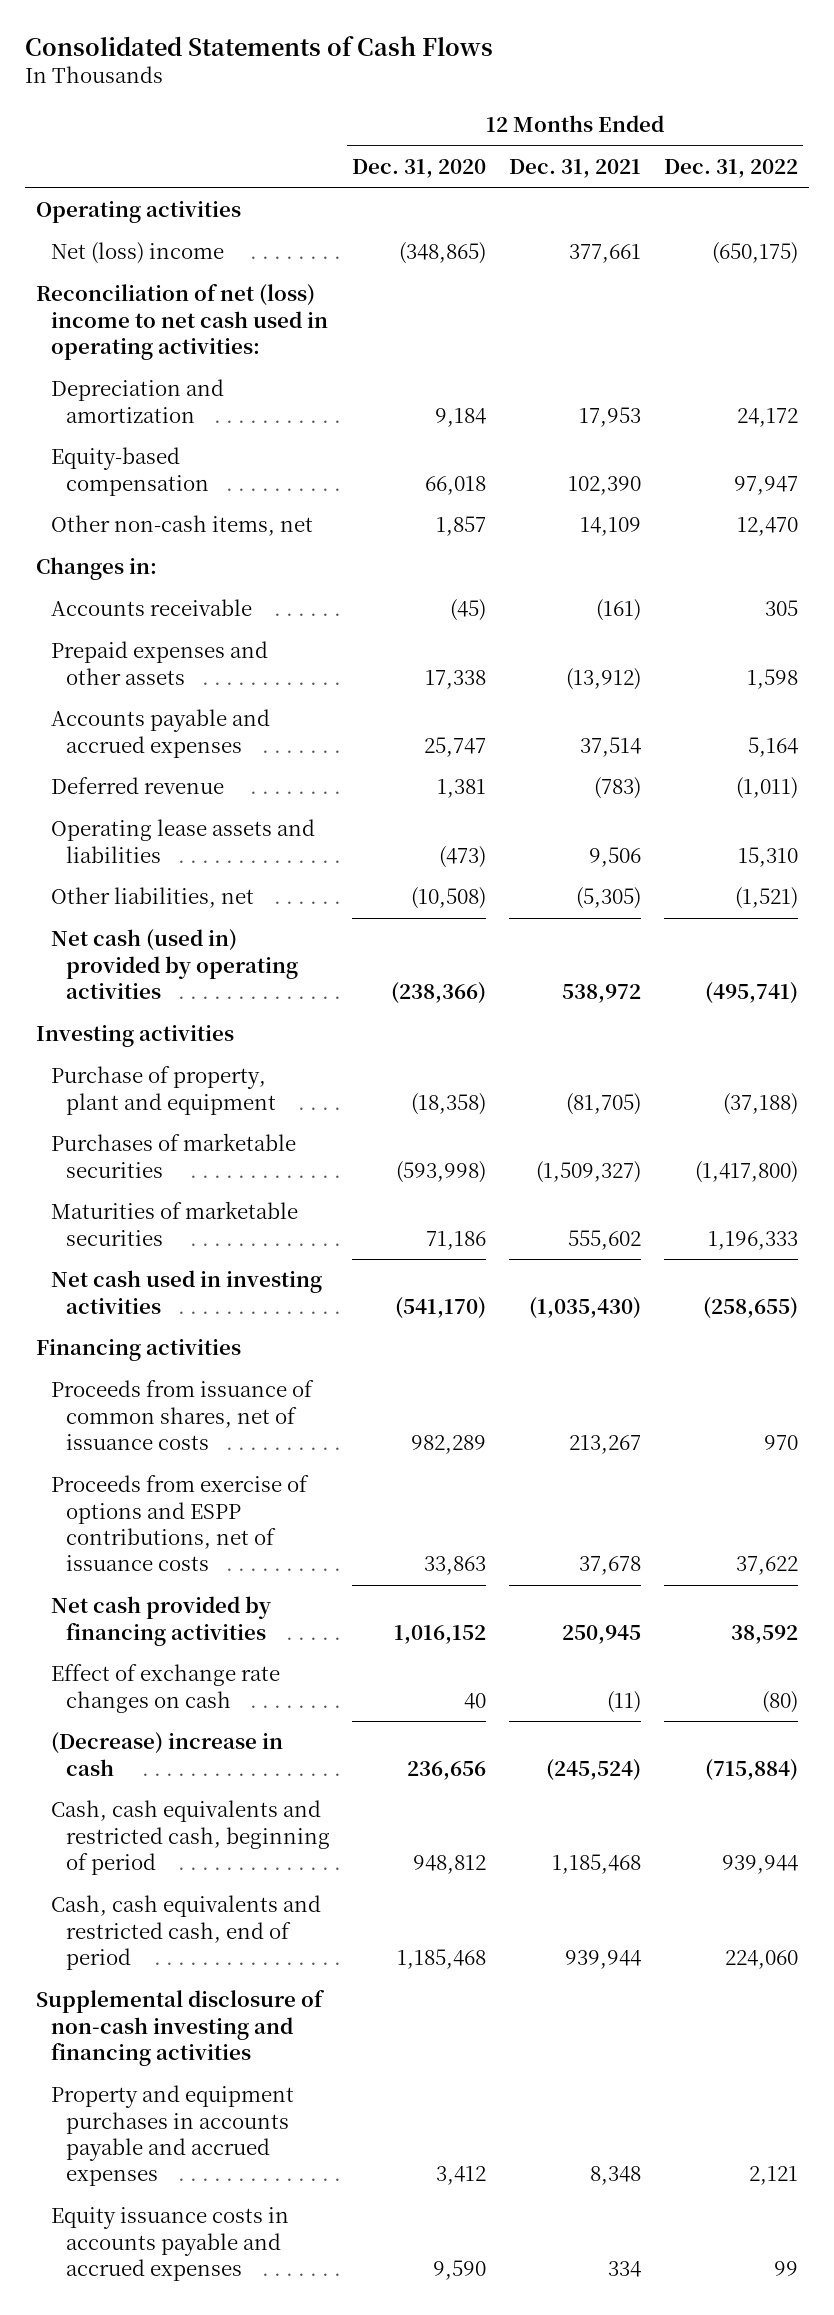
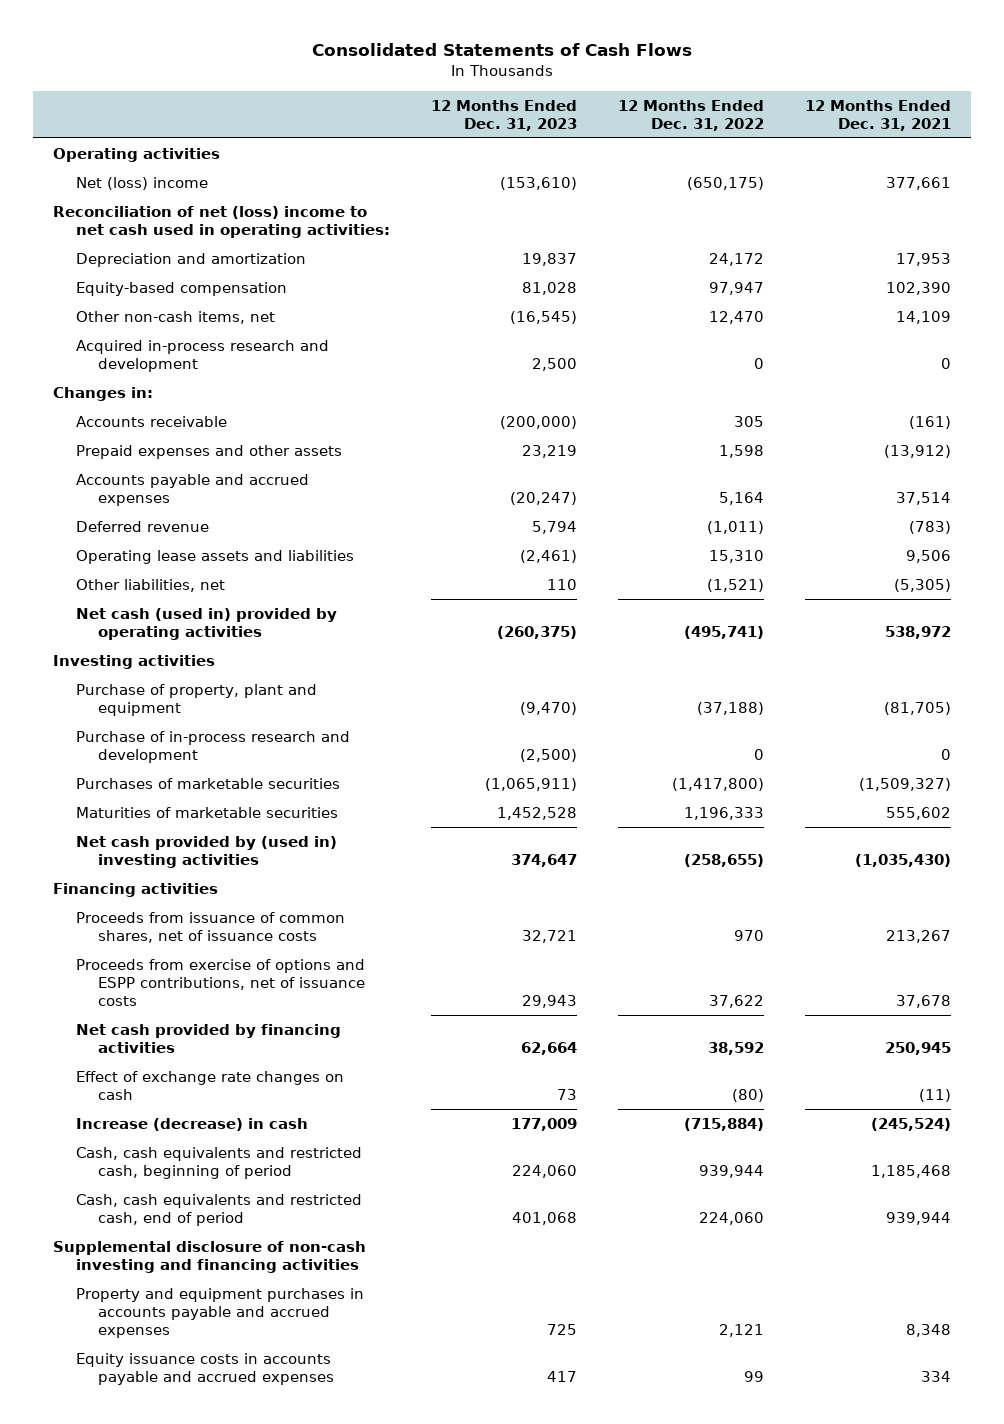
[352,159,487,179] Dec. 31, 2020 -> none
none -> [430,99,577,131] 12 Months Ended Dec. 31, 2023
none -> [75,339,329,372] Acquired in-process research and development
none -> [75,730,350,763] Purchase of in-process research and development
[50,1270,322,1314] Net cash used in investing activities -> [75,835,337,868] Net cash provided by (used in) investing activities
[50,1732,283,1776] (Decrease) increase in cash -> [75,1117,308,1131] Increase (decrease) in cash

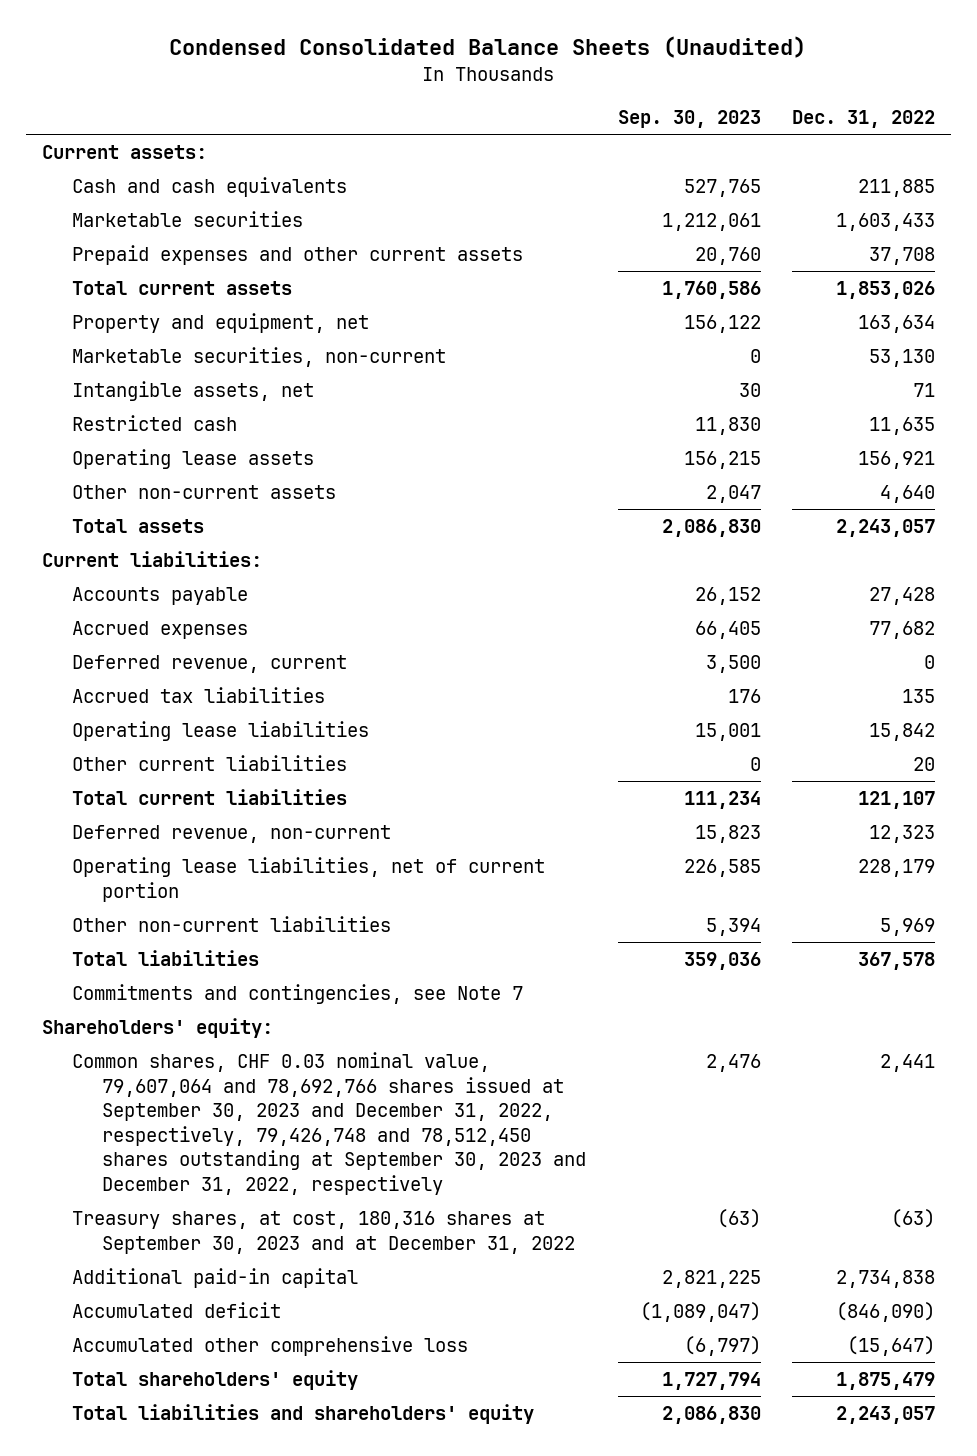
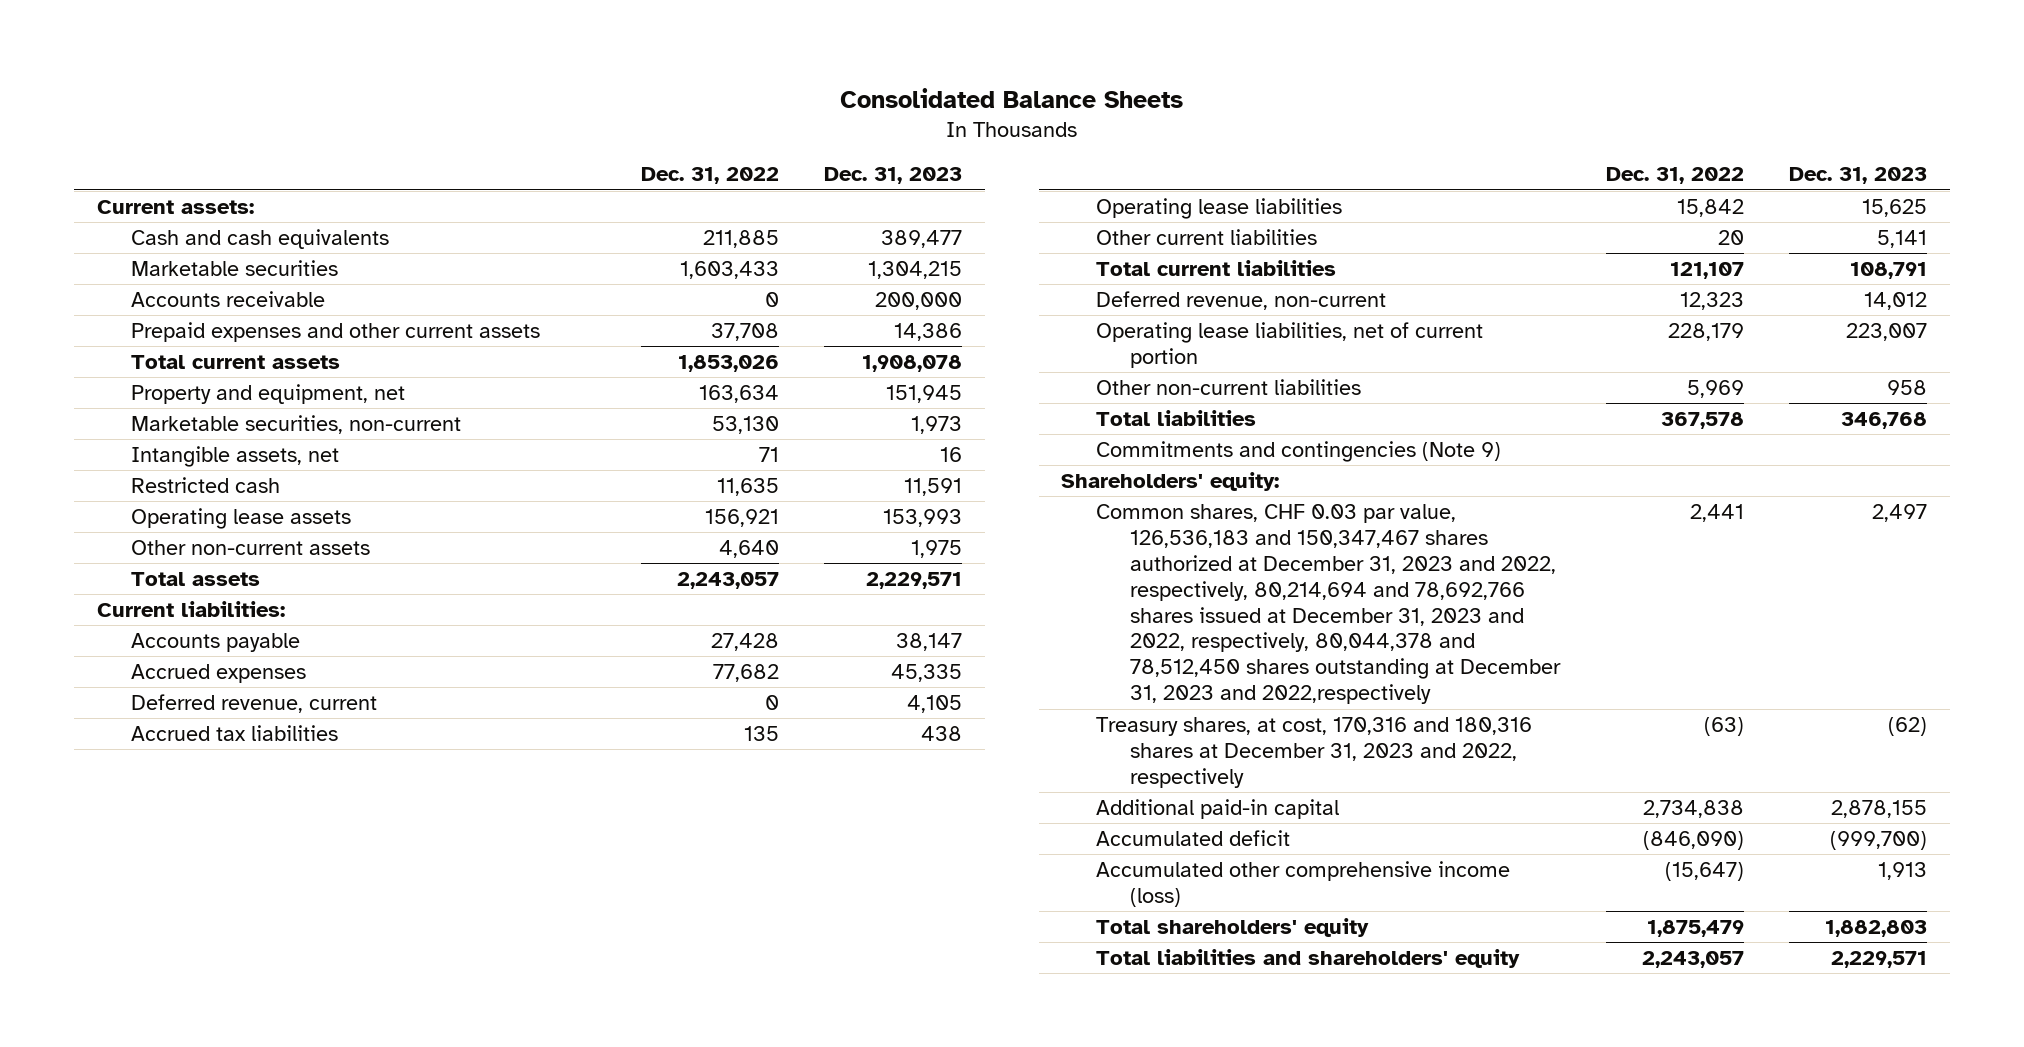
[169,36,807,59] Condensed Consolidated Balance Sheets (Unaudited) -> [839,87,1183,108] Consolidated Balance Sheets
[617,109,761,128] Sep. 30, 2023 -> none
none -> [824,167,963,185] Dec. 31, 2023
none -> [131,290,326,307] Accounts receivable
[71,984,523,1005] Commitments and contingencies, see Note 7 -> [1095,440,1501,462] Commitments and contingencies (Note 9)
[71,1052,587,1195] Common shares, CHF 0.03 nominal value, 79,607,064 and 78,692,766 shares issued at September 30, 2023 and December 31, 2022, respectively, 79,426,748 and 78,512,450 shares outstanding at September 30, 2023 and December 31, 2022, respectively -> [1095,503,1562,705] Common shares, CHF 0.03 par value, 126,536,183 and 150,347,467 shares authorized at December 31, 2023 and 2022, respectively, 80,214,694 and 78,692,766 shares issued at December 31, 2023 and 2022, respectively, 80,044,378 and 78,512,450 shares outstanding at December 31, 2023 and 2022,respectively
[71,1211,576,1254] Treasury shares, at cost, 180,316 shares at September 30, 2023 and at December 31, 2022 -> [1095,716,1532,788] Treasury shares, at cost, 170,316 and 180,316 shares at December 31, 2023 and 2022, respectively
[71,1336,468,1357] Accumulated other comprehensive loss -> [1095,860,1510,907] Accumulated other comprehensive income (loss)

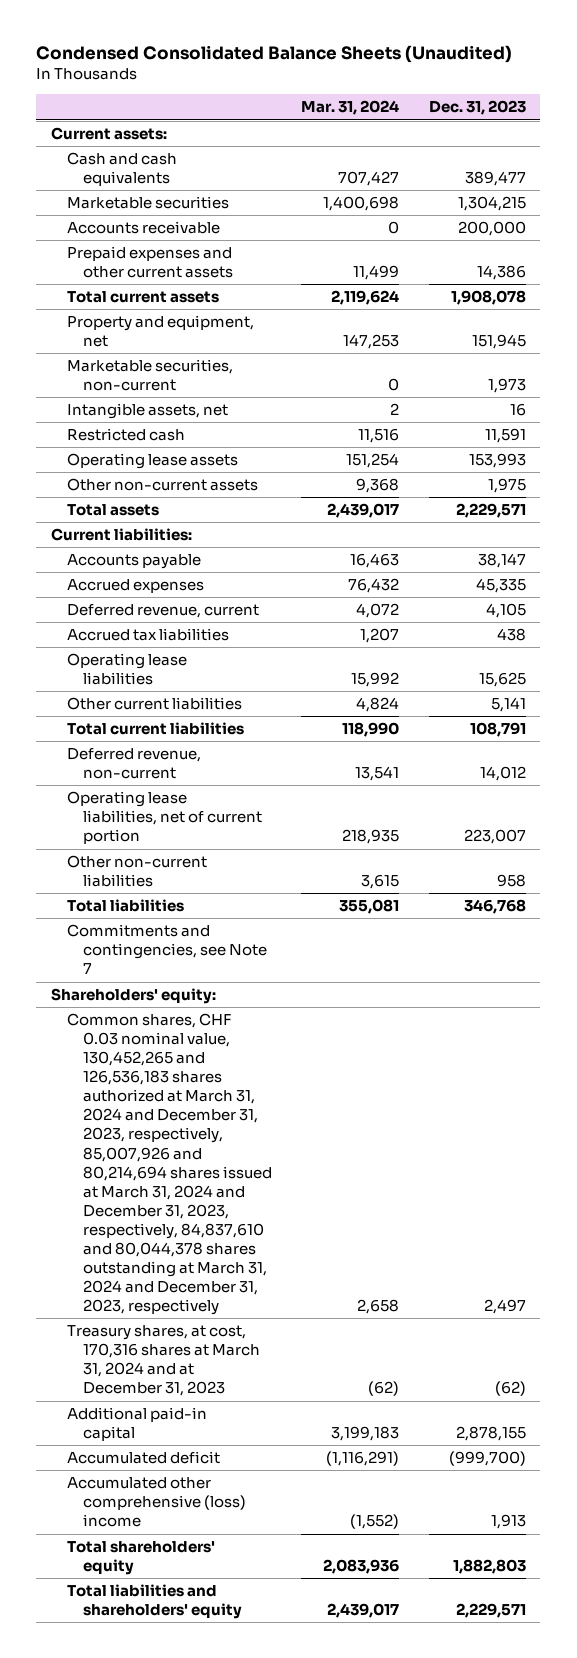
[839,87,1183,108] Consolidated Balance Sheets -> [36,45,513,64] Condensed Consolidated Balance Sheets (Unaudited)
[640,167,779,185] Dec. 31, 2022 -> none
none -> [301,100,400,116] Mar. 31, 2024
[1095,440,1501,462] Commitments and contingencies (Note 9) -> [67,924,268,975] Commitments and contingencies, see Note 7
[1095,503,1562,705] Common shares, CHF 0.03 par value, 126,536,183 and 150,347,467 shares authorized at December 31, 2023 and 2022, respectively, 80,214,694 and 78,692,766 shares issued at December 31, 2023 and 2022, respectively, 80,044,378 and 78,512,450 shares outstanding at December 31, 2023 and 2022,respectively -> [67,1013,273,1316] Common shares, CHF 0.03 nominal value, 130,452,265 and 126,536,183 shares authorized at March 31, 2024 and December 31, 2023, respectively, 85,007,926 and 80,214,694 shares issued at March 31, 2024 and December 31, 2023, respectively, 84,837,610 and 80,044,378 shares outstanding at March 31, 2024 and December 31, 2023, respectively
[1095,716,1532,788] Treasury shares, at cost, 170,316 and 180,316 shares at December 31, 2023 and 2022, respectively -> [67,1325,261,1397] Treasury shares, at cost, 170,316 shares at March 31, 2024 and at December 31, 2023
[1095,860,1510,907] Accumulated other comprehensive income (loss) -> [67,1477,247,1528] Accumulated other comprehensive (loss) income

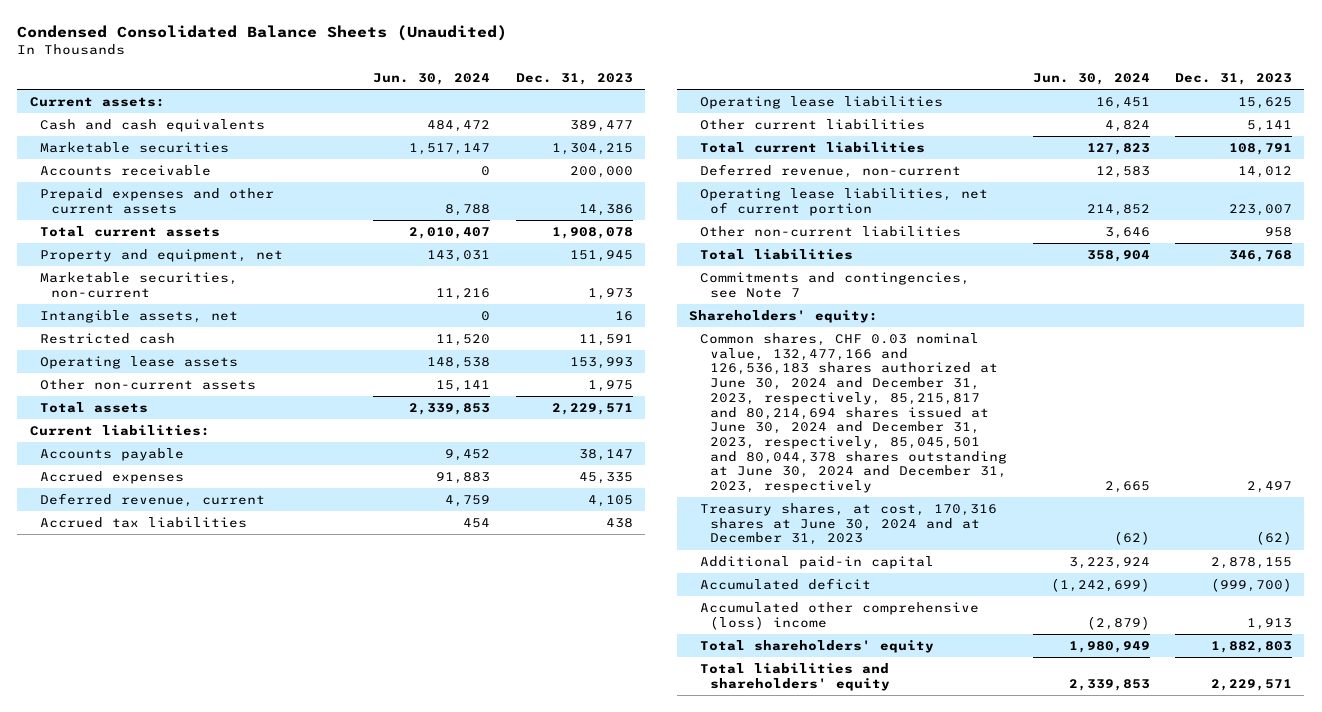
[301,100,400,116] Mar. 31, 2024 -> none
none -> [373,73,491,86] Jun. 30, 2024
[67,1013,273,1316] Common shares, CHF 0.03 nominal value, 130,452,265 and 126,536,183 shares authorized at March 31, 2024 and December 31, 2023, respectively, 85,007,926 and 80,214,694 shares issued at March 31, 2024 and December 31, 2023, respectively, 84,837,610 and 80,044,378 shares outstanding at March 31, 2024 and December 31, 2023, respectively -> [699,332,1008,494] Common shares, CHF 0.03 nominal value, 132,477,166 and 126,536,183 shares authorized at June 30, 2024 and December 31, 2023, respectively, 85,215,817 and 80,214,694 shares issued at June 30, 2024 and December 31, 2023, respectively, 85,045,501 and 80,044,378 shares outstanding at June 30, 2024 and December 31, 2023, respectively
[67,1325,261,1397] Treasury shares, at cost, 170,316 shares at March 31, 2024 and at December 31, 2023 -> [699,502,997,546] Treasury shares, at cost, 170,316 shares at June 30, 2024 and at December 31, 2023

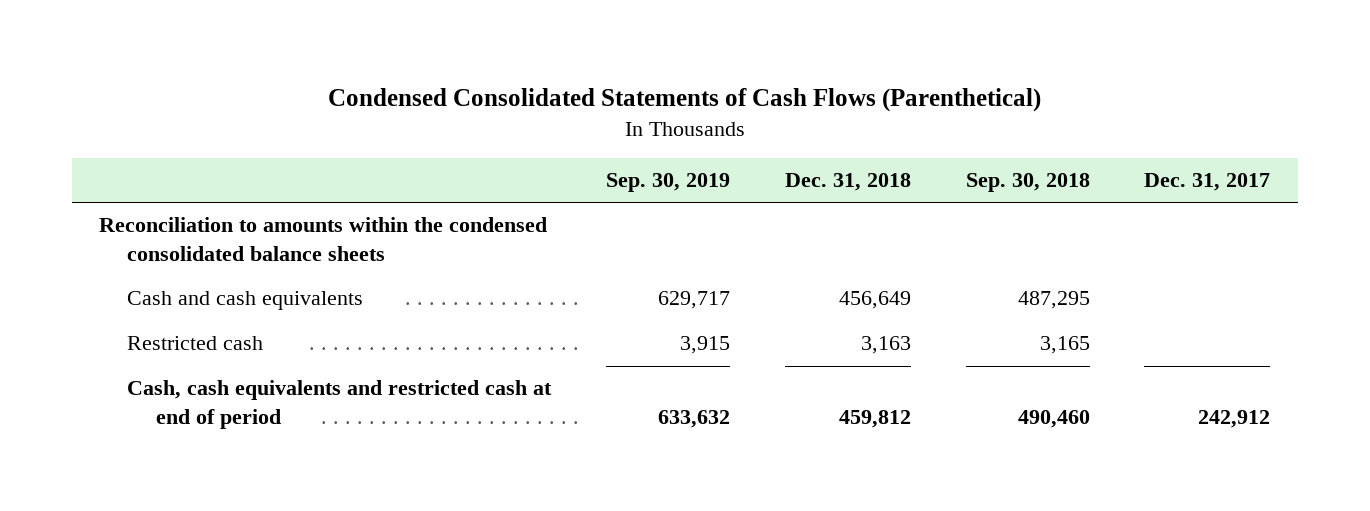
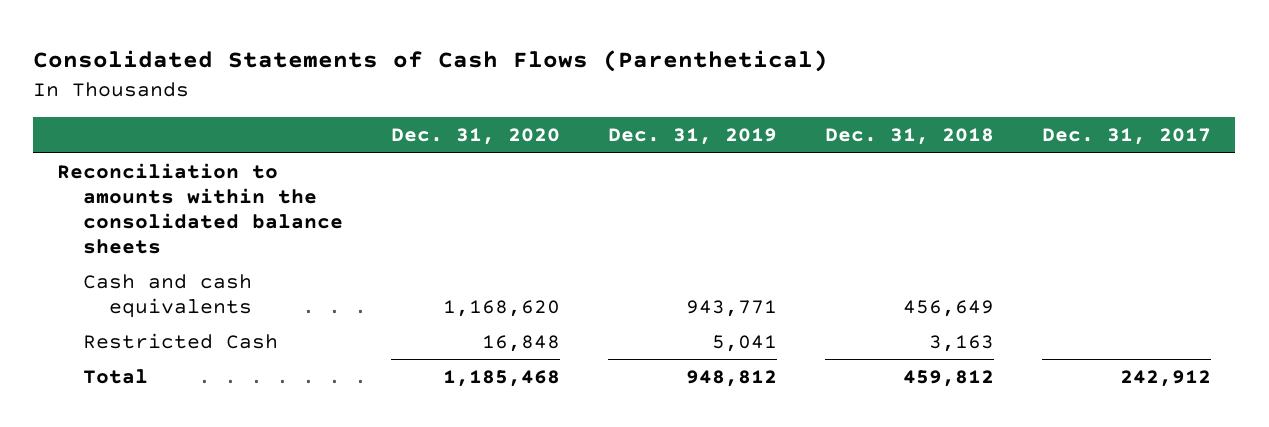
[327,88,1041,113] Condensed Consolidated Statements of Cash Flows (Parenthetical) -> [33,49,829,72] Consolidated Statements of Cash Flows (Parenthetical)
[606,173,731,193] Sep. 30, 2019 -> none
[965,173,1090,193] Sep. 30, 2018 -> none
none -> [391,128,561,146] Dec. 31, 2020
none -> [608,128,778,146] Dec. 31, 2019
[99,217,548,261] Reconciliation to amounts within the condensed consolidated balance sheets -> [57,163,344,254] Reconciliation to amounts within the consolidated balance sheets
[127,336,264,351] Restricted cash -> [83,333,279,350] Restricted Cash
[127,380,553,429] Cash, cash equivalents and restricted cash at end of period -> [83,369,149,385] Total

